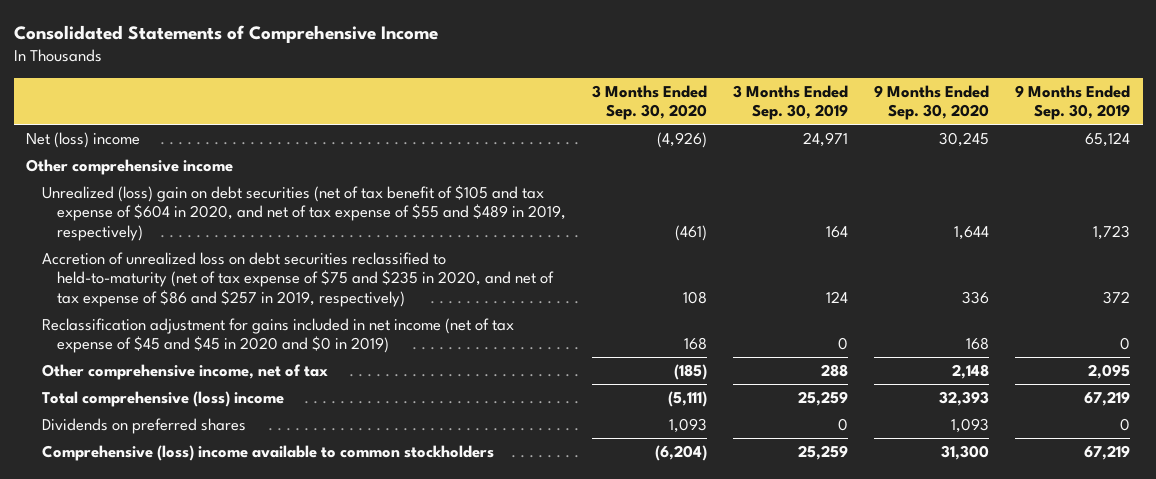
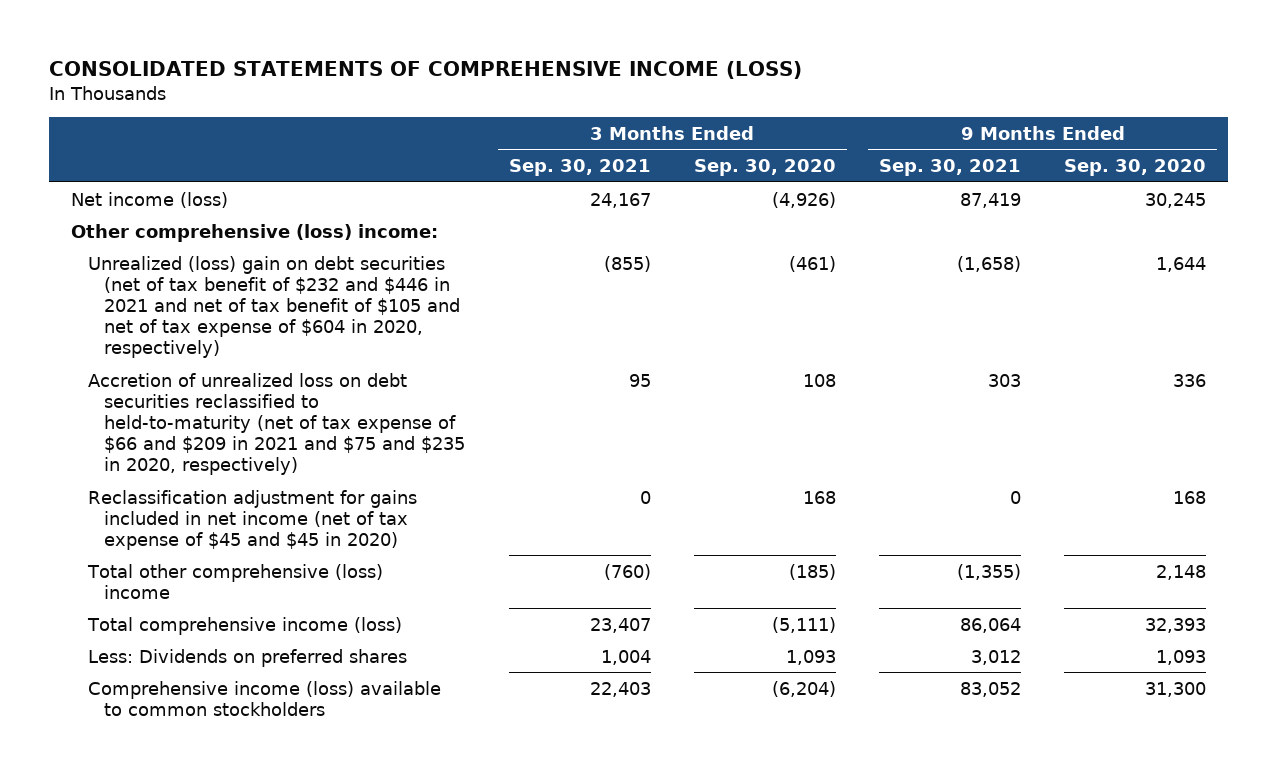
[13,25,438,44] Consolidated Statements of Comprehensive Income -> [49,61,803,80] CONSOLIDATED STATEMENTS OF COMPREHENSIVE INCOME (LOSS)
[732,84,848,121] 3 Months Ended Sep. 30, 2019 -> none
[1014,84,1130,121] 9 Months Ended Sep. 30, 2019 -> none
none -> [508,158,651,176] Sep. 30, 2021
none -> [879,158,1022,176] Sep. 30, 2021
[26,131,141,148] Net (loss) income -> [70,191,228,208] Net income (loss)
[26,158,234,175] Other comprehensive income -> [70,223,438,242] Other comprehensive (loss) income:
[41,184,566,241] Unrealized (loss) gain on debt securities (net of tax benefit of $105 and tax expense of $604 in 2020, and net of tax expense of $55 and $489 in 2019, respectively) -> [87,255,461,358] Unrealized (loss) gain on debt securities (net of tax benefit of $232 and $446 in 2021 and net of tax benefit of $105 and net of tax expense of $604 in 2020, respectively)
[41,251,554,307] Accretion of unrealized loss on debt securities reclassified to held-to-maturity (net of tax expense of $75 and $235 in 2020, and net of tax expense of $86 and $257 in 2019, respectively) -> [87,372,466,475] Accretion of unrealized loss on debt securities reclassified to held-to-maturity (net of tax expense of $66 and $209 in 2021 and $75 and $235 in 2020, respectively)
[41,317,514,354] Reclassification adjustment for gains included in net income (net of tax expense of $45 and $45 in 2020 and $0 in 2019) -> [87,489,417,550] Reclassification adjustment for gains included in net income (net of tax expense of $45 and $45 in 2020)
[41,363,328,380] Other comprehensive income, net of tax -> [86,563,383,599] Total other comprehensive (loss) income
[41,390,284,407] Total comprehensive (loss) income -> [86,616,402,635] Total comprehensive income (loss)
[41,417,246,434] Dividends on preferred shares -> [87,648,407,667] Less: Dividends on preferred shares
[41,444,494,461] Comprehensive (loss) income available to common stockholders -> [87,680,441,716] Comprehensive income (loss) available to common stockholders

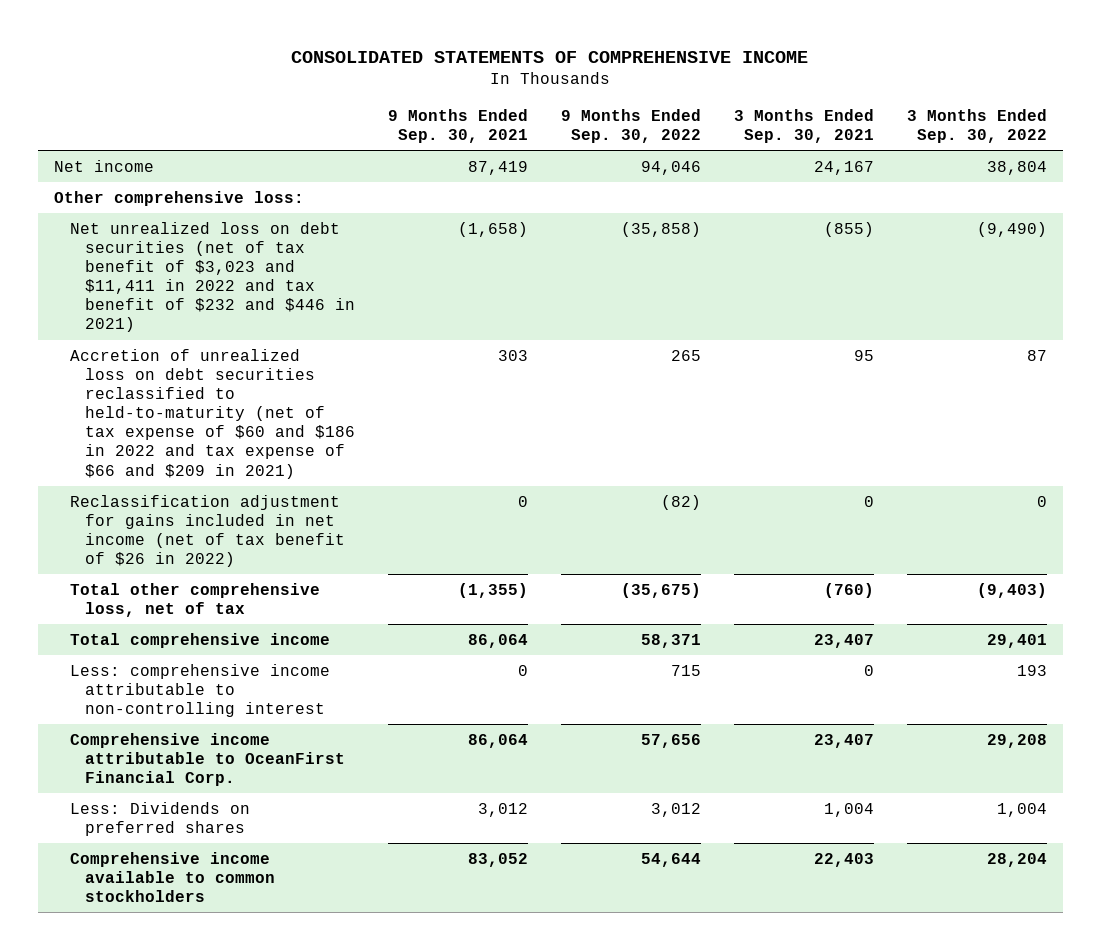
[49,61,803,80] CONSOLIDATED STATEMENTS OF COMPREHENSIVE INCOME (LOSS) -> [291,50,809,63] CONSOLIDATED STATEMENTS OF COMPREHENSIVE INCOME
[693,158,836,176] Sep. 30, 2020 -> none
[1064,158,1207,176] Sep. 30, 2020 -> none
none -> [560,108,701,144] 9 Months Ended Sep. 30, 2022
none -> [906,108,1047,144] 3 Months Ended Sep. 30, 2022
[70,191,228,208] Net income (loss) -> [54,159,155,172] Net income
[70,223,438,242] Other comprehensive (loss) income: -> [54,190,305,206] Other comprehensive loss:
[87,255,461,358] Unrealized (loss) gain on debt securities (net of tax benefit of $232 and $446 in 2021 and net of tax benefit of $105 and net of tax expense of $604 in 2020, respectively) -> [69,221,356,333] Net unrealized loss on debt securities (net of tax benefit of $3,023 and $11,411 in 2022 and tax benefit of $232 and $446 in 2021)
[87,372,466,475] Accretion of unrealized loss on debt securities reclassified to held-to-maturity (net of tax expense of $66 and $209 in 2021 and $75 and $235 in 2020, respectively) -> [69,348,356,479] Accretion of unrealized loss on debt securities reclassified to held-to-maturity (net of tax expense of $60 and $186 in 2022 and tax expense of $66 and $209 in 2021)
[87,489,417,550] Reclassification adjustment for gains included in net income (net of tax expense of $45 and $45 in 2020) -> [69,494,346,568] Reclassification adjustment for gains included in net income (net of tax benefit of $26 in 2022)
[86,563,383,599] Total other comprehensive (loss) income -> [69,582,320,617] Total other comprehensive loss, net of tax
none -> [69,632,330,648] Total comprehensive income
none -> [69,663,330,718] Less: comprehensive income attributable to non-controlling interest
[86,616,402,635] Total comprehensive income (loss) -> [69,732,346,787] Comprehensive income attributable to OceanFirst Financial Corp.
[87,680,441,716] Comprehensive income (loss) available to common stockholders -> [69,851,276,903] Comprehensive income available to common stockholders

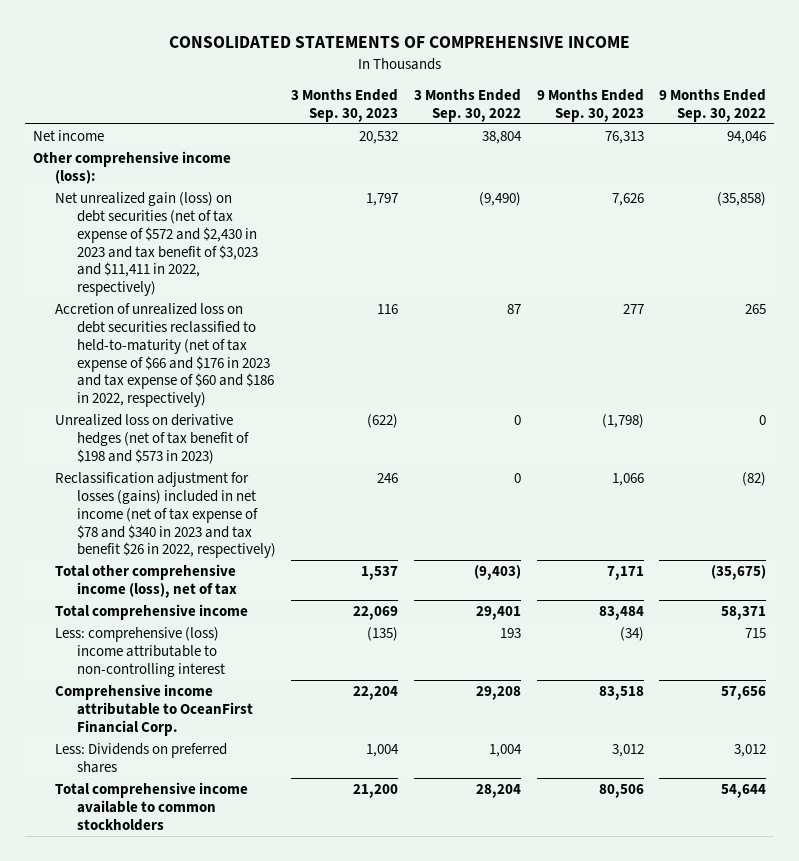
[388,108,529,144] 9 Months Ended Sep. 30, 2021 -> none
[733,108,874,144] 3 Months Ended Sep. 30, 2021 -> none
none -> [291,88,399,122] 3 Months Ended Sep. 30, 2023
none -> [536,88,644,122] 9 Months Ended Sep. 30, 2023
[54,190,305,206] Other comprehensive loss: -> [32,150,231,184] Other comprehensive income (loss):
[69,221,356,333] Net unrealized loss on debt securities (net of tax benefit of $3,023 and $11,411 in 2022 and tax benefit of $232 and $446 in 2021) -> [54,191,258,297] Net unrealized gain (loss) on debt securities (net of tax expense of $572 and $2,430 in 2023 and tax benefit of $3,023 and $11,411 in 2022, respectively)
[69,348,356,479] Accretion of unrealized loss on debt securities reclassified to held-to-maturity (net of tax expense of $60 and $186 in 2022 and tax expense of $66 and $209 in 2021) -> [54,302,274,408] Accretion of unrealized loss on debt securities reclassified to held-to-maturity (net of tax expense of $66 and $176 in 2023 and tax expense of $60 and $186 in 2022, respectively)
none -> [54,413,249,464] Unrealized loss on derivative hedges (net of tax benefit of $198 and $573 in 2023)
[69,494,346,568] Reclassification adjustment for gains included in net income (net of tax benefit of $26 in 2022) -> [54,471,276,559] Reclassification adjustment for losses (gains) included in net income (net of tax expense of $78 and $340 in 2023 and tax benefit $26 in 2022, respectively)
[69,582,320,617] Total other comprehensive loss, net of tax -> [54,563,237,598] Total other comprehensive income (loss), net of tax
[69,663,330,718] Less: comprehensive income attributable to non-controlling interest -> [54,626,225,677] Less: comprehensive (loss) income attributable to non-controlling interest
[69,851,276,903] Comprehensive income available to common stockholders -> [54,781,248,831] Total comprehensive income available to common stockholders

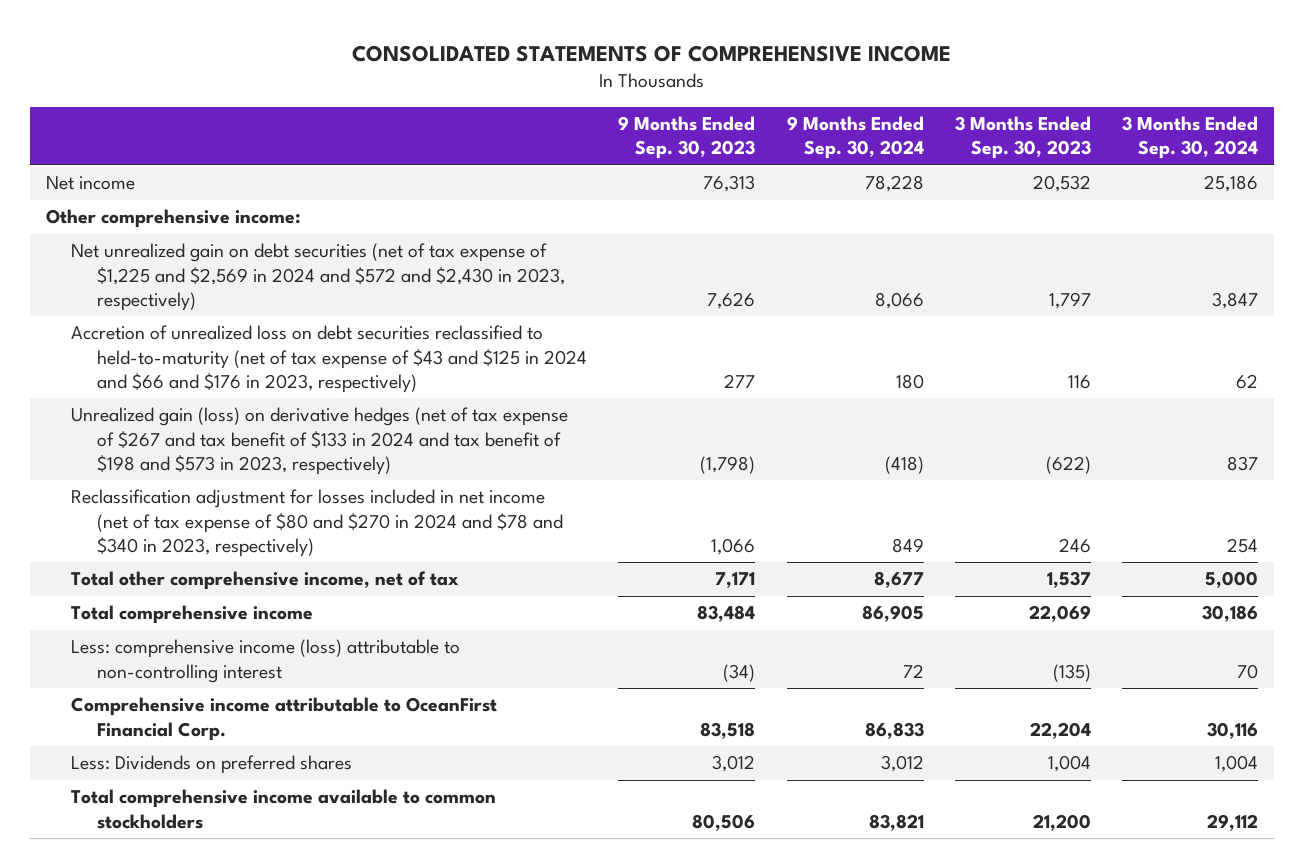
[414,88,522,122] 3 Months Ended Sep. 30, 2022 -> none
[659,88,767,122] 9 Months Ended Sep. 30, 2022 -> none
none -> [786,115,924,160] 9 Months Ended Sep. 30, 2024
none -> [1122,115,1259,160] 3 Months Ended Sep. 30, 2024
[32,150,231,184] Other comprehensive income (loss): -> [46,209,302,229] Other comprehensive income:
[54,191,258,297] Net unrealized gain (loss) on debt securities (net of tax expense of $572 and $2,430 in 2023 and tax benefit of $3,023 and $11,411 in 2022, respectively) -> [71,243,565,311] Net unrealized gain on debt securities (net of tax expense of $1,225 and $2,569 in 2024 and $572 and $2,430 in 2023, respectively)
[54,302,274,408] Accretion of unrealized loss on debt securities reclassified to held-to-maturity (net of tax expense of $66 and $176 in 2023 and tax expense of $60 and $186 in 2022, respectively) -> [71,325,587,393] Accretion of unrealized loss on debt securities reclassified to held-to-maturity (net of tax expense of $43 and $125 in 2024 and $66 and $176 in 2023, respectively)
[54,413,249,464] Unrealized loss on derivative hedges (net of tax benefit of $198 and $573 in 2023) -> [71,407,569,475] Unrealized gain (loss) on derivative hedges (net of tax expense of $267 and tax benefit of $133 in 2024 and tax benefit of $198 and $573 in 2023, respectively)
[54,471,276,559] Reclassification adjustment for losses (gains) included in net income (net of tax expense of $78 and $340 in 2023 and tax benefit $26 in 2022, respectively) -> [71,489,563,557] Reclassification adjustment for losses included in net income (net of tax expense of $80 and $270 in 2024 and $78 and $340 in 2023, respectively)
[54,563,237,598] Total other comprehensive income (loss), net of tax -> [71,571,460,591] Total other comprehensive income, net of tax
[54,626,225,677] Less: comprehensive (loss) income attributable to non-controlling interest -> [71,639,461,683] Less: comprehensive income (loss) attributable to non-controlling interest

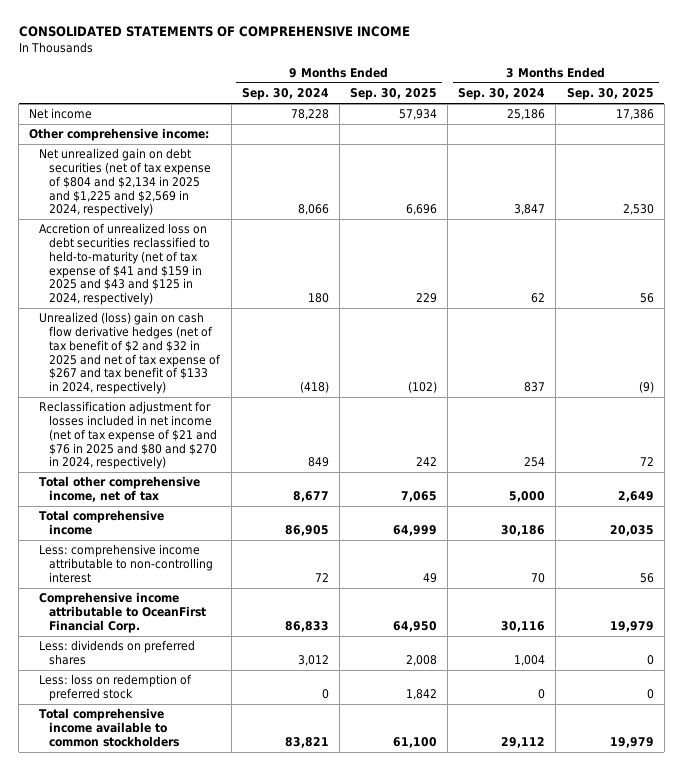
[618,115,756,160] 9 Months Ended Sep. 30, 2023 -> none
[954,115,1091,160] 3 Months Ended Sep. 30, 2023 -> none
none -> [349,88,437,101] Sep. 30, 2025
none -> [566,88,654,101] Sep. 30, 2025
[71,243,565,311] Net unrealized gain on debt securities (net of tax expense of $1,225 and $2,569 in 2024 and $572 and $2,430 in 2023, respectively) -> [39,148,212,217] Net unrealized gain on debt securities (net of tax expense of $804 and $2,134 in 2025 and $1,225 and $2,569 in 2024, respectively)
[71,325,587,393] Accretion of unrealized loss on debt securities reclassified to held-to-maturity (net of tax expense of $43 and $125 in 2024 and $66 and $176 in 2023, respectively) -> [39,223,211,306] Accretion of unrealized loss on debt securities reclassified to held-to-maturity (net of tax expense of $41 and $159 in 2025 and $43 and $125 in 2024, respectively)
[71,407,569,475] Unrealized gain (loss) on derivative hedges (net of tax expense of $267 and tax benefit of $133 in 2024 and tax benefit of $198 and $573 in 2023, respectively) -> [39,312,222,395] Unrealized (loss) gain on cash flow derivative hedges (net of tax benefit of $2 and $32 in 2025 and net of tax expense of $267 and tax benefit of $133 in 2024, respectively)
[71,489,563,557] Reclassification adjustment for losses included in net income (net of tax expense of $80 and $270 in 2024 and $78 and $340 in 2023, respectively) -> [39,401,218,470] Reclassification adjustment for losses included in net income (net of tax expense of $21 and $76 in 2025 and $80 and $270 in 2024, respectively)
[71,639,461,683] Less: comprehensive income (loss) attributable to non-controlling interest -> [39,544,214,583] Less: comprehensive income attributable to non-controlling interest
[71,755,353,775] Less: Dividends on preferred shares -> [39,640,196,665] Less: dividends on preferred shares
none -> [39,674,193,701] Less: loss on redemption of preferred stock

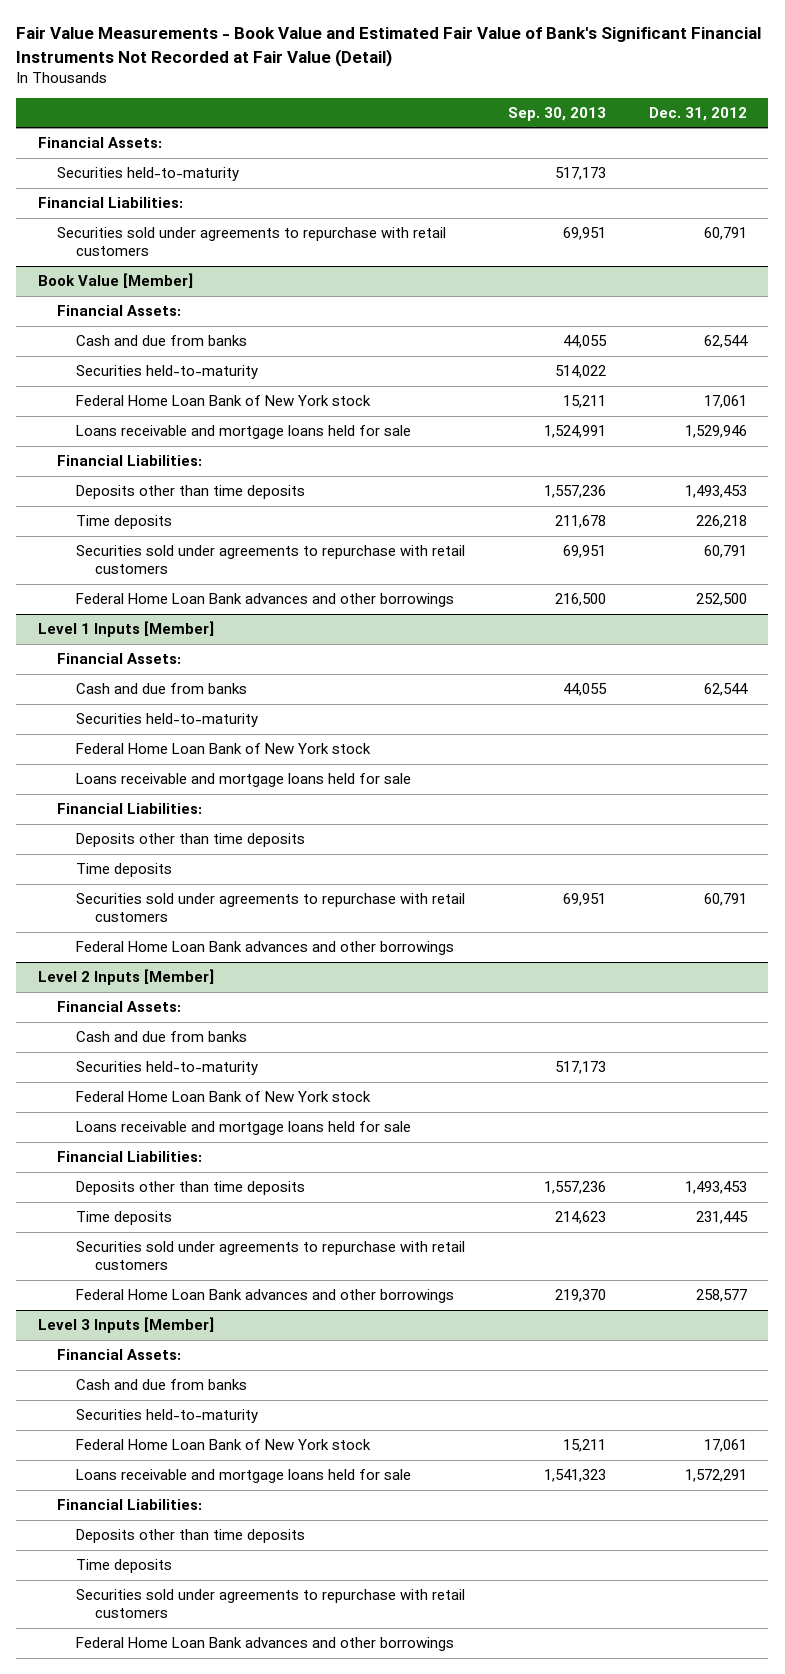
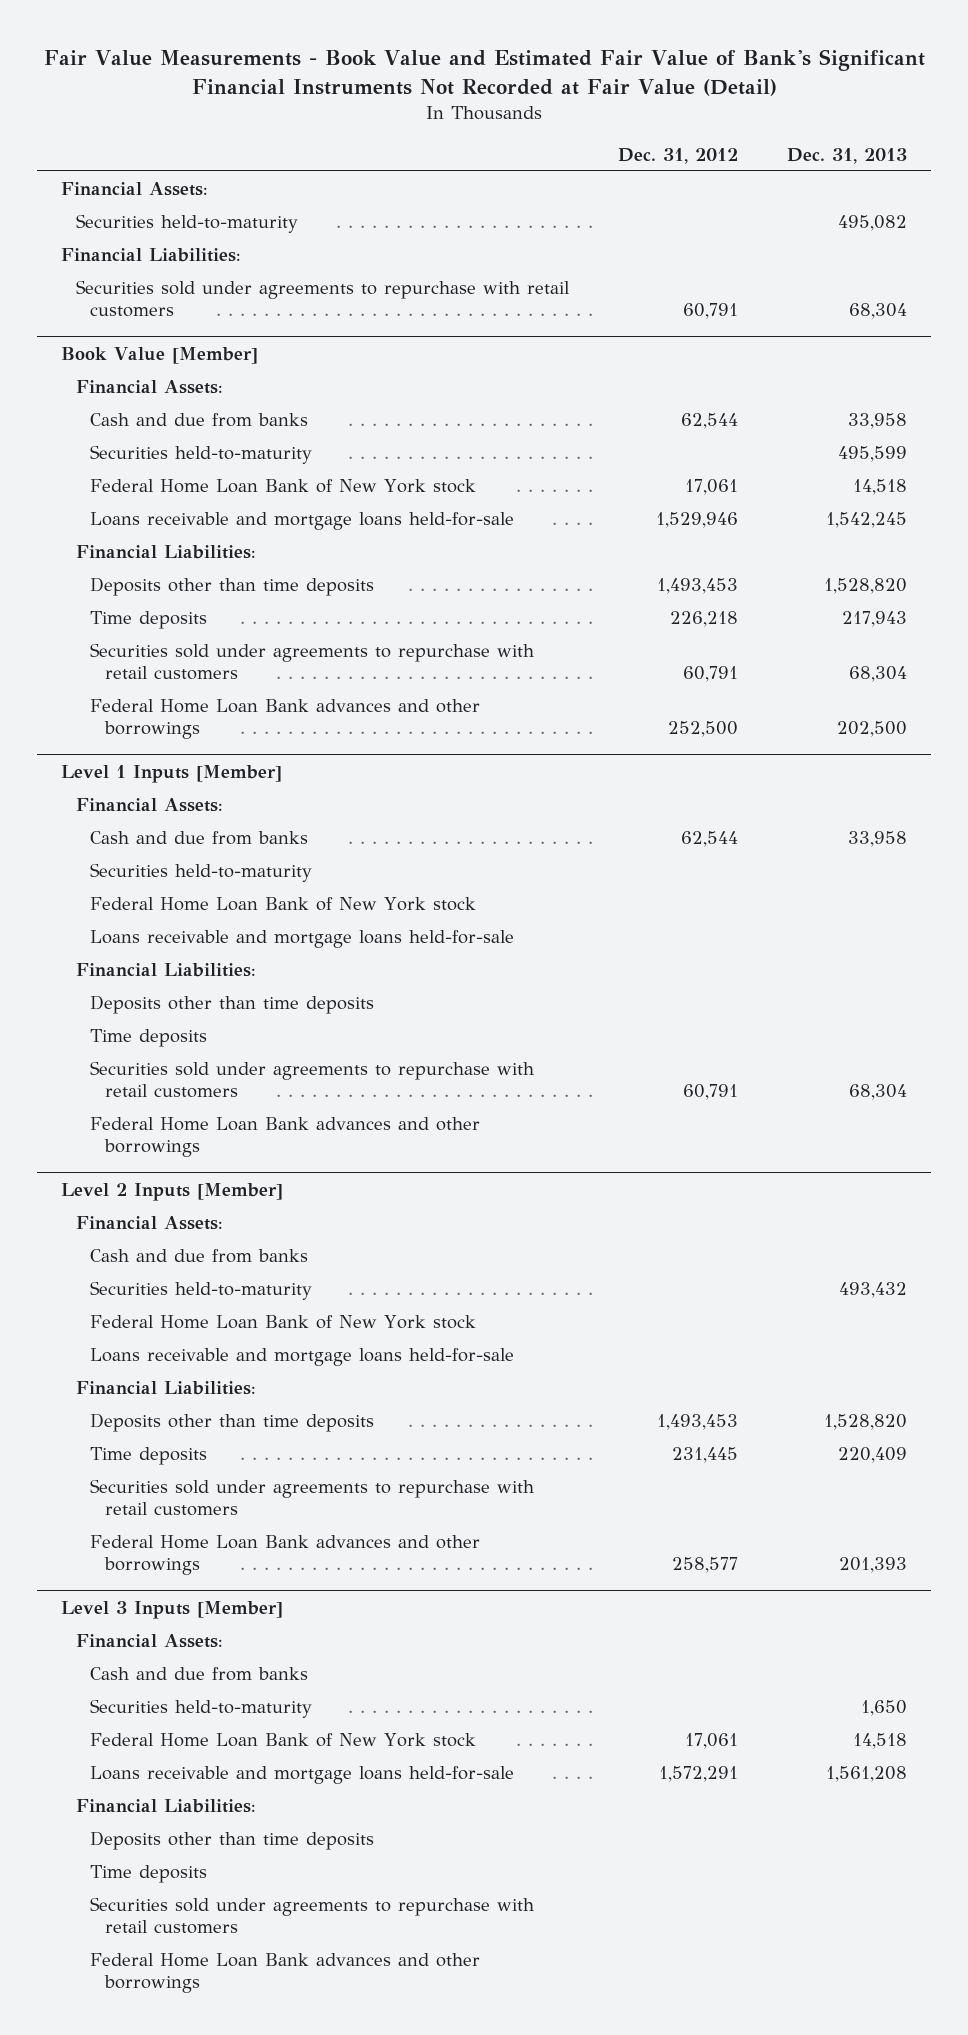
[507,106,606,121] Sep. 30, 2013 -> none
none -> [786,147,907,164] Dec. 31, 2013
[75,425,411,440] Loans receivable and mortgage loans held for sale -> [90,512,515,531] Loans receivable and mortgage loans held-for-sale
[75,773,411,788] Loans receivable and mortgage loans held for sale -> [90,930,515,949] Loans receivable and mortgage loans held-for-sale
[75,1121,411,1136] Loans receivable and mortgage loans held for sale -> [90,1348,515,1367] Loans receivable and mortgage loans held-for-sale
[75,1469,411,1484] Loans receivable and mortgage loans held for sale -> [90,1766,515,1785] Loans receivable and mortgage loans held-for-sale

